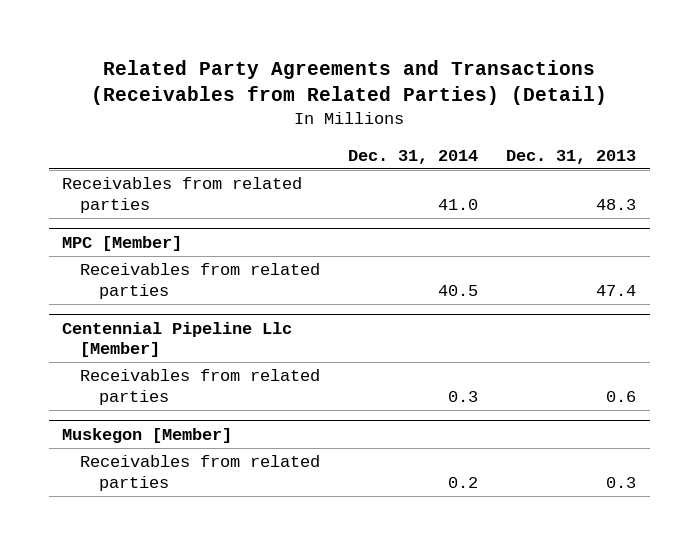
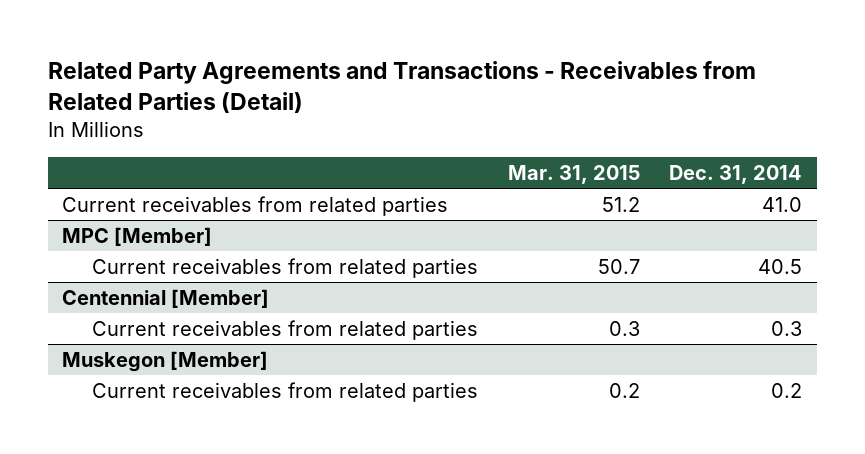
[91,59,608,106] Related Party Agreements and Transactions (Receivables from Related Parties) (Detail) -> [47,60,756,113] Related Party Agreements and Transactions - Receivables from Related Parties (Detail)
[505,149,636,164] Dec. 31, 2013 -> none
none -> [507,164,640,184] Mar. 31, 2015
[62,177,303,213] Receivables from related parties -> [62,195,449,216] Current receivables from related parties
[80,263,321,299] Receivables from related parties -> [91,257,478,278] Current receivables from related parties
[62,321,293,358] Centennial Pipeline Llc [Member] -> [62,288,270,308] Centennial [Member]
[80,369,321,405] Receivables from related parties -> [91,319,478,340] Current receivables from related parties
[80,455,321,491] Receivables from related parties -> [91,381,478,402] Current receivables from related parties

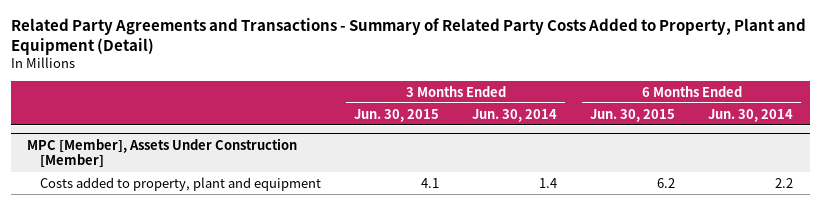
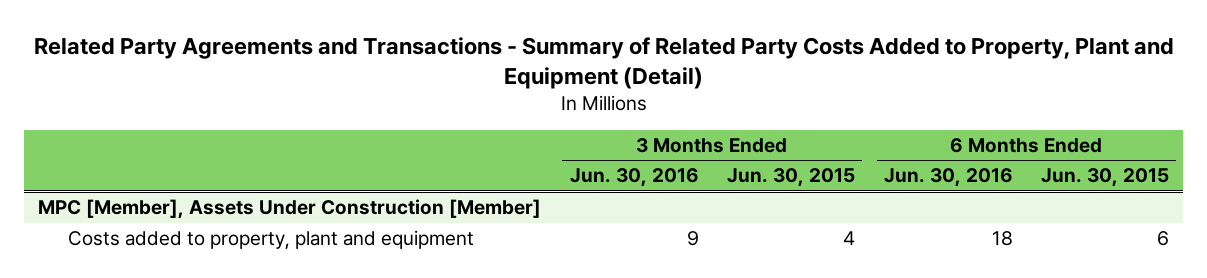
[472,108,558,122] Jun. 30, 2014 -> none
[708,108,794,122] Jun. 30, 2014 -> none
none -> [569,168,699,188] Jun. 30, 2016
none -> [883,168,1013,188] Jun. 30, 2016
[421,177,440,188] 4.1 -> [843,231,856,246] 4
[657,177,676,188] 6.2 -> [1157,231,1170,247] 6

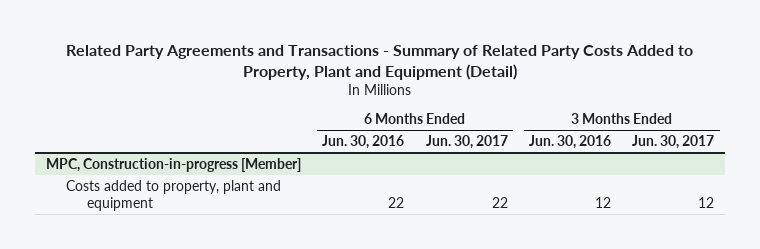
[727,168,856,188] Jun. 30, 2015 -> none
[1041,168,1170,188] Jun. 30, 2015 -> none
none -> [425,135,508,150] Jun. 30, 2017
none -> [632,135,715,150] Jun. 30, 2017
[38,199,542,220] MPC [Member], Assets Under Construction [Member] -> none
none -> [45,157,301,172] MPC, Construction-in-progress [Member]
[686,231,699,247] 9 -> [594,196,611,208] 12
[991,231,1013,247] 18 -> [388,196,405,208] 22

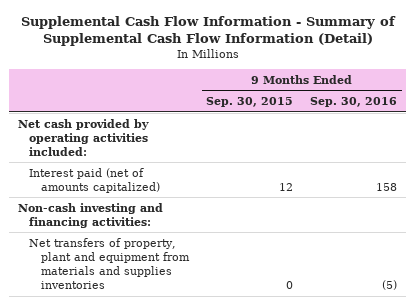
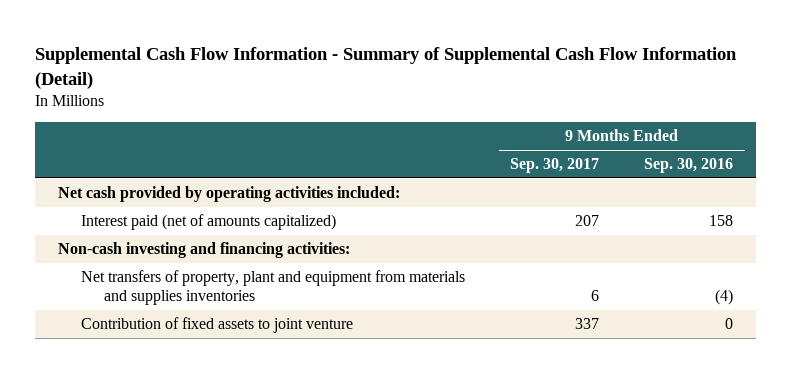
[206,97,294,108] Sep. 30, 2015 -> none
none -> [510,158,600,174] Sep. 30, 2017
[382,279,398,290] (5) -> [715,288,734,305] (4)
none -> [80,317,353,334] Contribution of fixed assets to joint venture

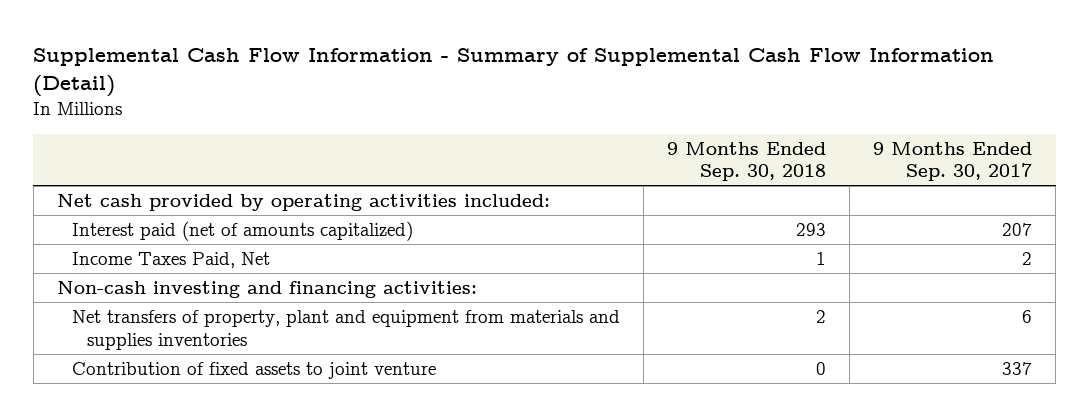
[644,158,734,174] Sep. 30, 2016 -> none
none -> [667,141,827,182] 9 Months Ended Sep. 30, 2018
none -> [71,251,270,268] Income Taxes Paid, Net

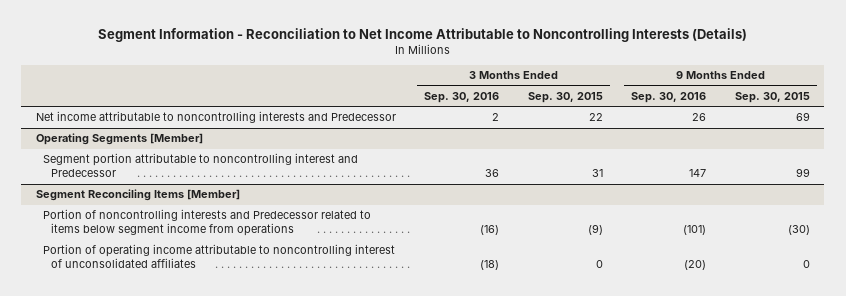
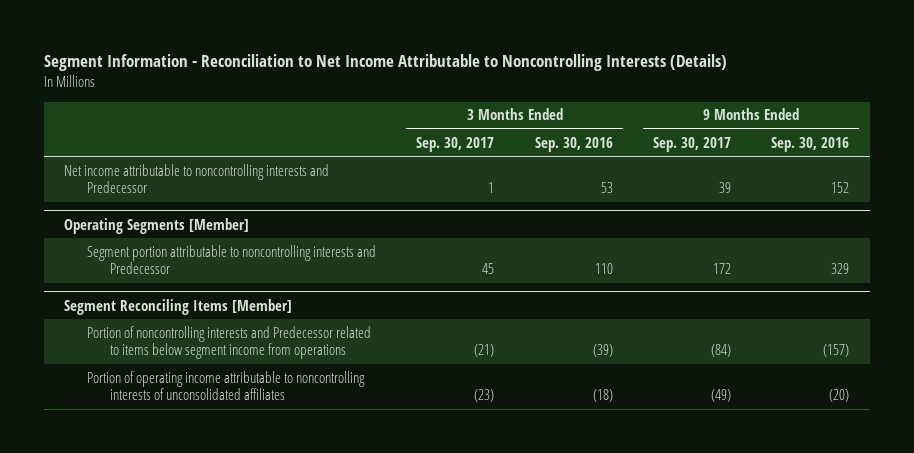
[527,92,603,104] Sep. 30, 2015 -> none
[734,92,810,104] Sep. 30, 2015 -> none
none -> [416,136,495,152] Sep. 30, 2017
none -> [653,136,732,152] Sep. 30, 2017
[492,113,500,122] 2 -> [600,182,613,194] 53
[692,113,707,122] 26 -> [831,182,850,194] 152
[43,153,359,178] Segment portion attributable to noncontrolling interest and Predecessor -> [86,244,376,275] Segment portion attributable to noncontrolling interests and Predecessor
[485,169,500,178] 36 -> [594,263,613,275] 110
[689,169,707,178] 147 -> [831,263,850,275] 329
[480,225,500,236] (16) -> [592,344,613,358] (39)
[683,225,707,236] (101) -> [823,344,850,358] (157)
[43,244,396,269] Portion of operating income attributable to noncontrolling interest of unconsolidated affiliates -> [86,370,365,401] Portion of operating income attributable to noncontrolling interests of unconsolidated affiliates

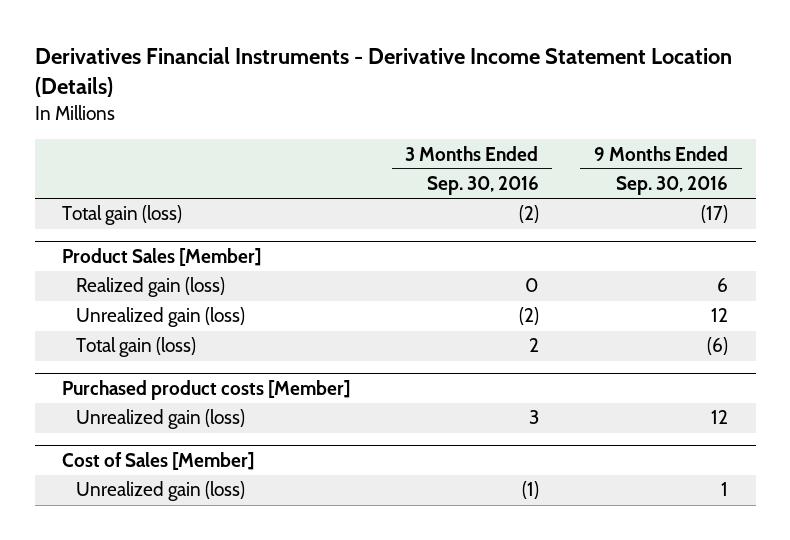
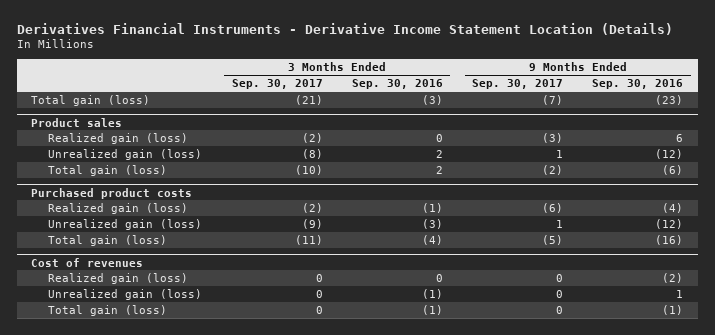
none -> [231,79,323,90] Sep. 30, 2017
none -> [472,79,564,90] Sep. 30, 2017
[518,205,539,224] (2) -> [421,94,443,105] (3)
[700,205,728,224] (17) -> [655,94,684,105] (23)
[62,247,262,266] Product Sales [Member] -> [31,117,123,127] Product sales
[518,307,539,326] (2) -> [435,149,443,158] 2
[710,308,728,323] 12 -> [655,148,684,159] (12)
[62,379,351,400] Purchased product costs [Member] -> [31,187,193,199] Purchased product costs
none -> [48,202,189,214] Realized gain (loss)
[528,410,539,425] 3 -> [421,218,443,229] (3)
[710,410,728,425] 12 -> [655,218,684,229] (12)
none -> [48,234,168,246] Total gain (loss)
[62,451,255,470] Cost of Sales [Member] -> [31,257,144,267] Cost of revenues
none -> [48,272,189,284] Realized gain (loss)
none -> [48,304,168,316] Total gain (loss)

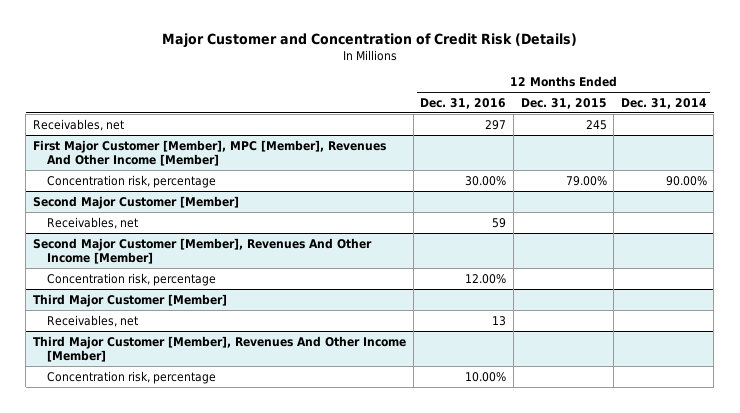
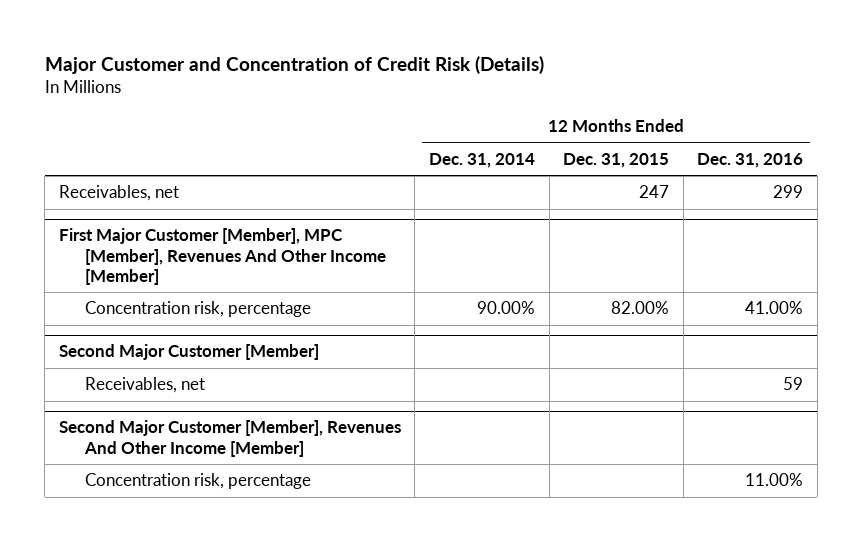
[485,119,507,130] 297 -> [773,185,804,199] 299
[585,119,607,130] 245 -> [639,185,670,199] 247
[465,175,507,186] 30.00% -> [745,301,804,315] 41.00%
[565,175,607,186] 79.00% -> [611,301,670,315] 82.00%
[33,293,228,307] Third Major Customer [Member] -> none
[47,314,139,327] Receivables, net -> none
[33,335,407,362] Third Major Customer [Member], Revenues And Other Income [Member] -> none
[47,370,217,384] Concentration risk, percentage -> none
[465,273,507,284] 12.00% -> [745,473,804,487] 11.00%

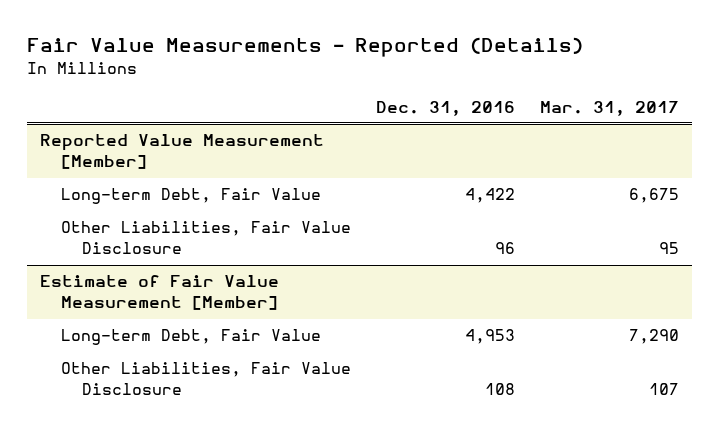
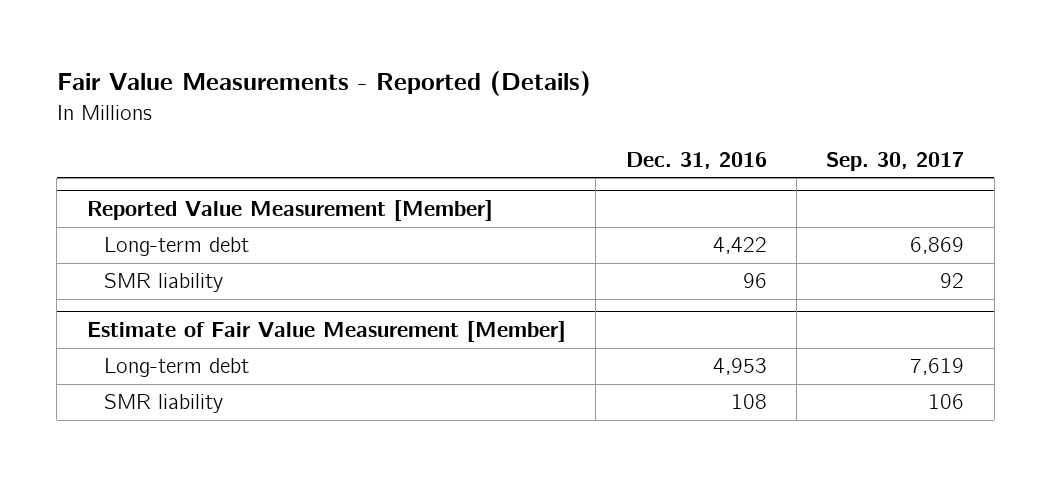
[540,100,680,116] Mar. 31, 2017 -> none
none -> [826,151,965,171] Sep. 30, 2017
[60,188,321,205] Long-term Debt, Fair Value -> [104,237,250,257] Long-term debt
[60,221,351,255] Other Liabilities, Fair Value Disclosure -> [104,273,224,293] SMR liability
[60,329,321,346] Long-term Debt, Fair Value -> [104,358,250,378] Long-term debt
[60,362,351,396] Other Liabilities, Fair Value Disclosure -> [104,394,224,414] SMR liability

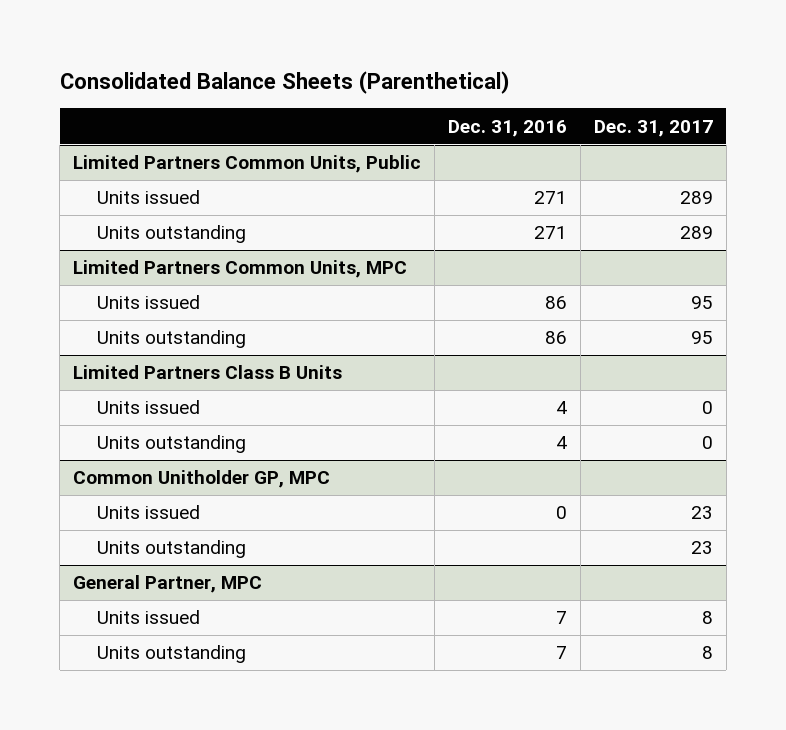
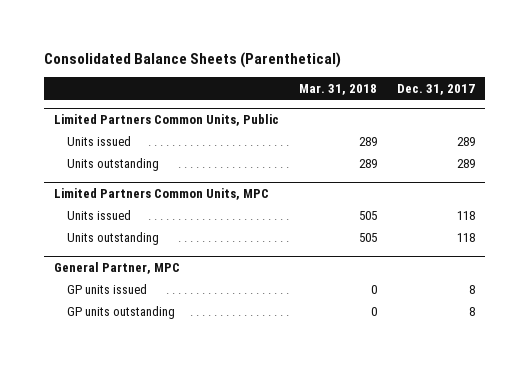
[448,119,568,137] Dec. 31, 2016 -> none
none -> [298,83,377,95] Mar. 31, 2018
[73,365,343,380] Limited Partners Class B Units -> none
[96,400,200,415] Units issued -> none
[96,435,246,454] Units outstanding -> none
[73,470,331,489] Common Unitholder GP, MPC -> none
[96,505,200,520] Units issued -> none
[96,540,246,559] Units outstanding -> none
[690,296,713,310] 95 -> [456,210,475,220] 118
[690,331,713,345] 95 -> [456,232,475,242] 118
[96,610,200,625] Units issued -> [67,283,148,294] GP units issued
[96,645,246,664] Units outstanding -> [67,305,176,319] GP units outstanding

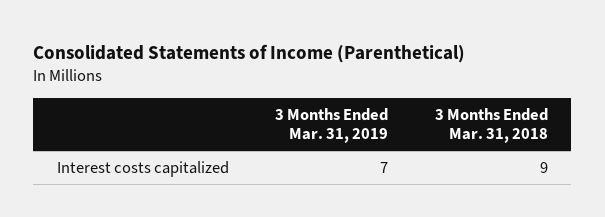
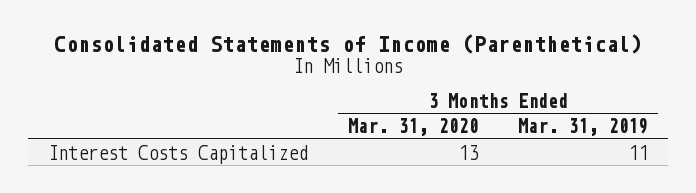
[434,107,548,144] 3 Months Ended Mar. 31, 2018 -> none
none -> [348,118,479,137] Mar. 31, 2020
[56,160,229,177] Interest costs capitalized -> [48,144,309,164] Interest Costs Capitalized
[380,161,389,173] 7 -> [628,144,649,160] 11

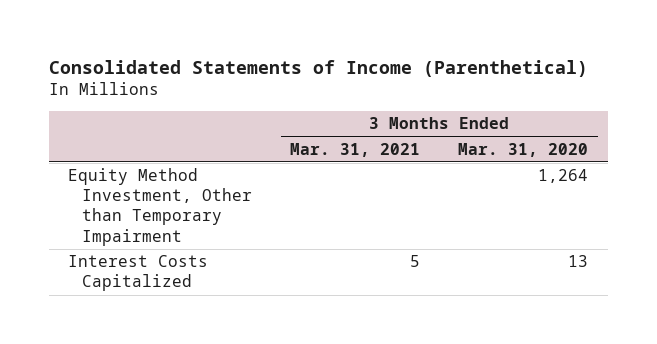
[518,118,649,137] Mar. 31, 2019 -> none
none -> [290,142,421,157] Mar. 31, 2021
none -> [68,168,252,246] Equity Method Investment, Other than Temporary Impairment

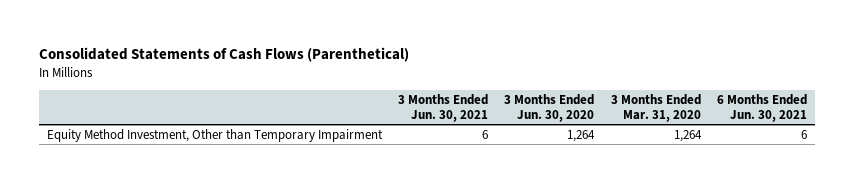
[49,59,589,77] Consolidated Statements of Income (Parenthetical) -> [38,47,409,63] Consolidated Statements of Cash Flows (Parenthetical)
[290,142,421,157] Mar. 31, 2021 -> none
none -> [398,93,489,122] 3 Months Ended Jun. 30, 2021
none -> [504,93,595,122] 3 Months Ended Jun. 30, 2020
none -> [716,93,807,122] 6 Months Ended Jun. 30, 2021
[68,255,209,292] Interest Costs Capitalized -> none

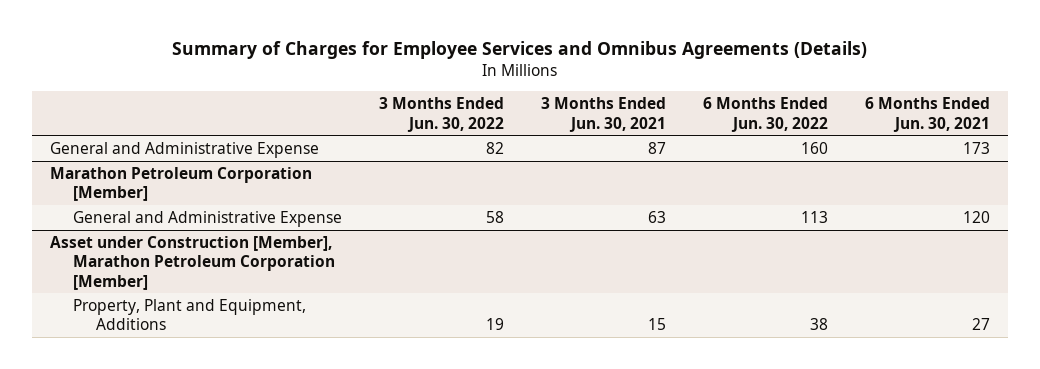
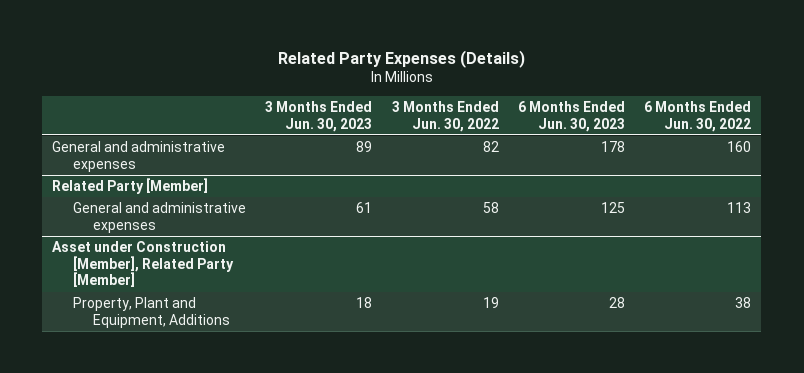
[171,41,867,60] Summary of Charges for Employee Services and Omnibus Agreements (Details) -> [277,49,525,68] Related Party Expenses (Details)
[540,97,666,132] 3 Months Ended Jun. 30, 2021 -> none
[864,97,990,132] 6 Months Ended Jun. 30, 2021 -> none
none -> [265,101,373,132] 3 Months Ended Jun. 30, 2023
none -> [517,101,625,132] 6 Months Ended Jun. 30, 2023
[49,166,312,202] Marathon Petroleum Corporation [Member] -> none
[49,235,336,290] Asset under Construction [Member], Marathon Petroleum Corporation [Member] -> none
[49,141,319,158] General and Administrative Expense -> [52,140,226,172] General and administrative expenses
none -> [52,177,209,194] Related Party [Member]
[73,210,343,227] General and Administrative Expense -> [72,201,246,233] General and administrative expenses
none -> [52,240,234,288] Asset under Construction [Member], Related Party [Member]

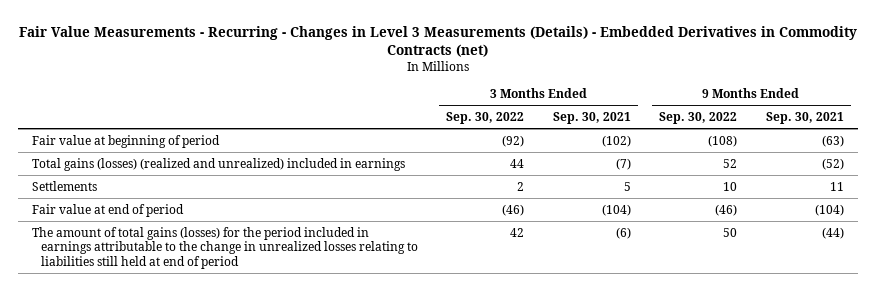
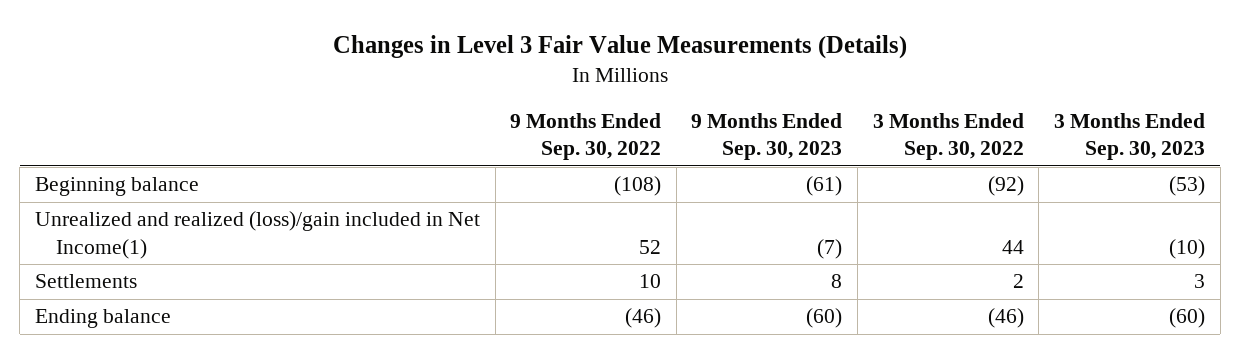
[19,25,858,57] Fair Value Measurements - Recurring - Changes in Level 3 Measurements (Details) - Embedded Derivatives in Commodity Contracts (net) -> [332,35,907,60] Changes in Level 3 Fair Value Measurements (Details)
[552,112,631,125] Sep. 30, 2021 -> none
[765,112,844,125] Sep. 30, 2021 -> none
none -> [691,112,843,161] 9 Months Ended Sep. 30, 2023
none -> [1053,112,1205,161] 3 Months Ended Sep. 30, 2023
[32,134,221,148] Fair value at beginning of period -> [34,177,199,197] Beginning balance
[32,157,406,171] Total gains (losses) (realized and unrealized) included in earnings -> [34,211,480,259] Unrealized and realized (loss)/gain included in Net Income(1)
[32,226,419,269] The amount of total gains (losses) for the period included in earnings attributable to the change in unrealized losses relating to liabilities still held at end of period -> none
[32,203,185,217] Fair value at end of period -> [34,309,171,329] Ending balance

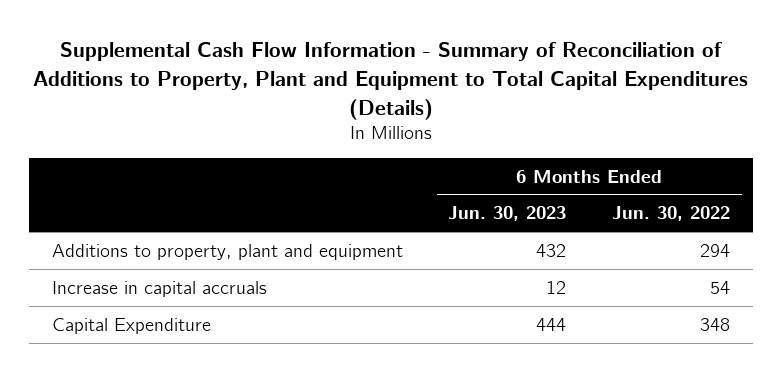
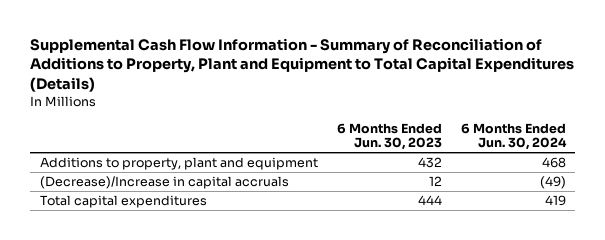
[612,206,731,222] Jun. 30, 2022 -> none
none -> [460,122,567,151] 6 Months Ended Jun. 30, 2024
[51,280,267,297] Increase in capital accruals -> [39,176,289,190] (Decrease)/Increase in capital accruals
[51,317,211,334] Capital Expenditure -> [39,195,207,209] Total capital expenditures

